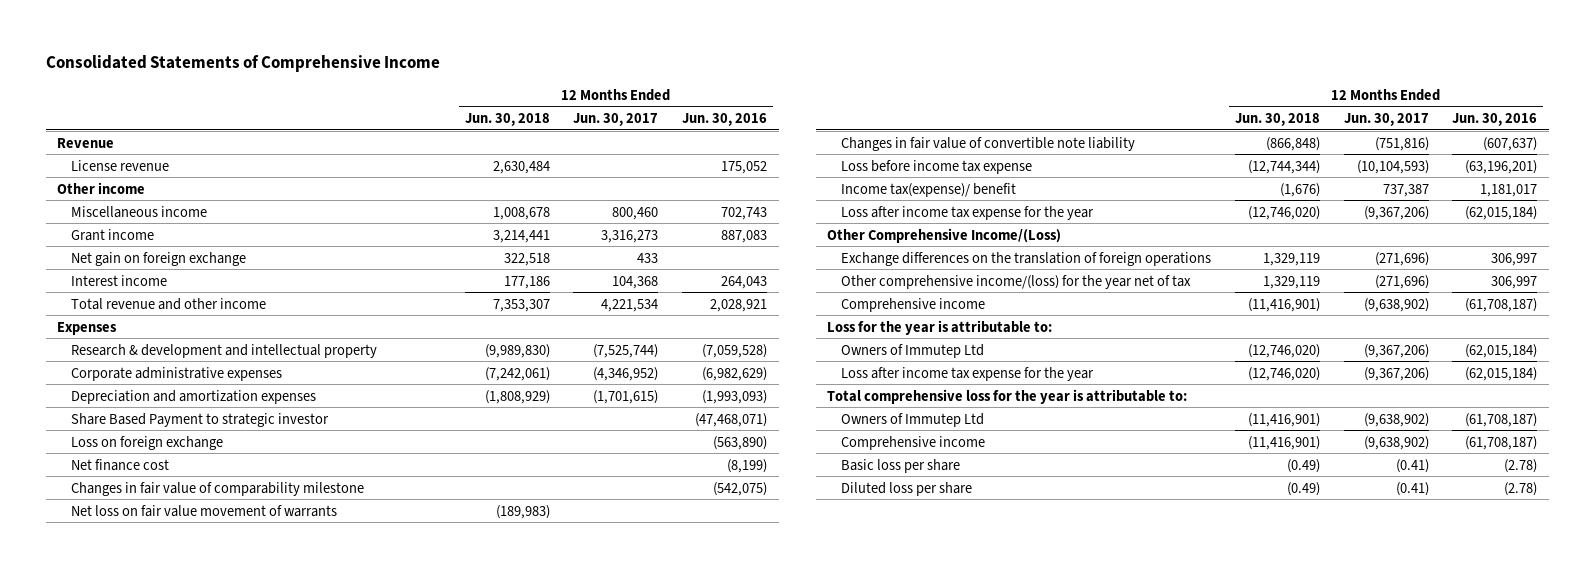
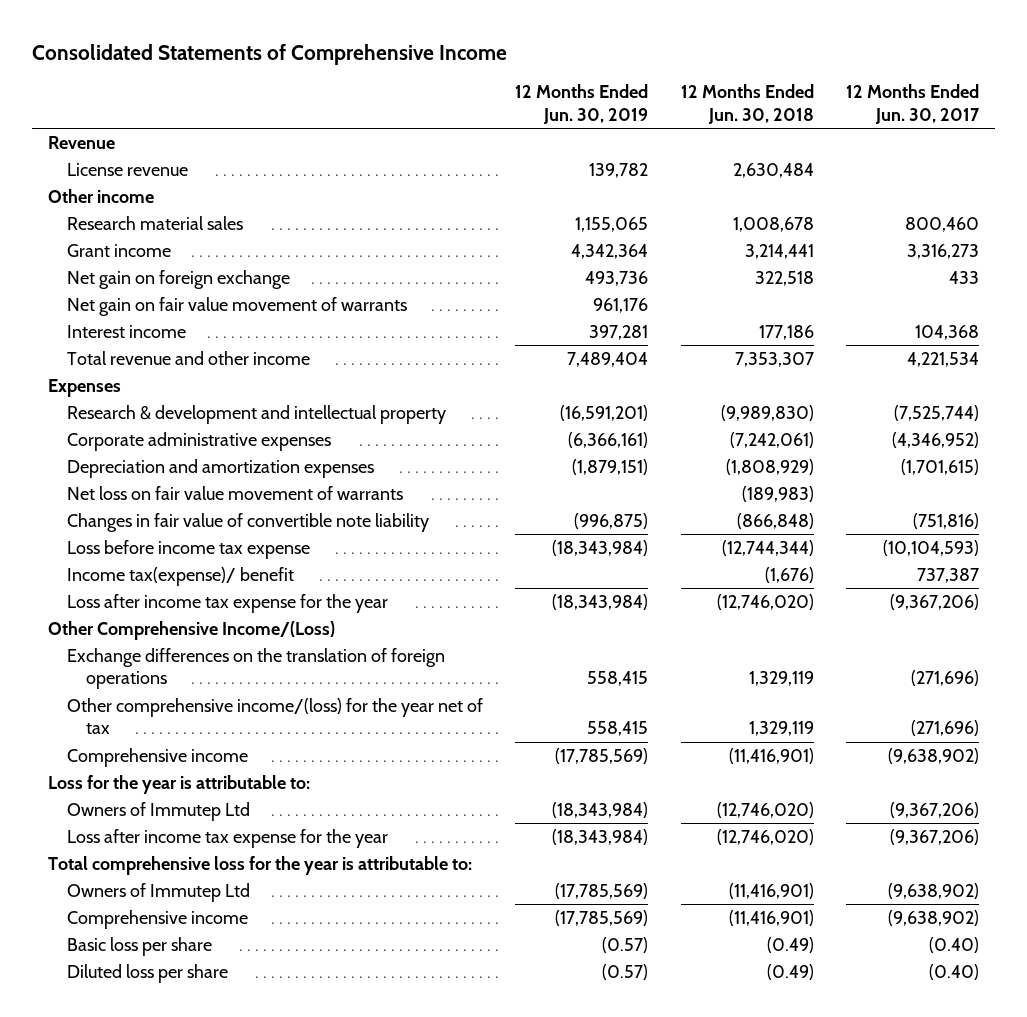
[682,112,768,126] Jun. 30, 2016 -> none
none -> [515,84,649,124] 12 Months Ended Jun. 30, 2019
[71,205,208,218] Miscellaneous income -> [67,215,244,230] Research material sales
none -> [67,296,408,316] Net gain on fair value movement of warrants
[71,412,330,427] Share Based Payment to strategic investor -> none
[71,435,224,450] Loss on foreign exchange -> none
[71,458,170,471] Net finance cost -> none
[71,481,365,496] Changes in fair value of comparability milestone -> none
[1395,458,1429,473] (0.41) -> [929,936,980,953] (0.40)
[1395,481,1429,496] (0.41) -> [929,963,980,980] (0.40)

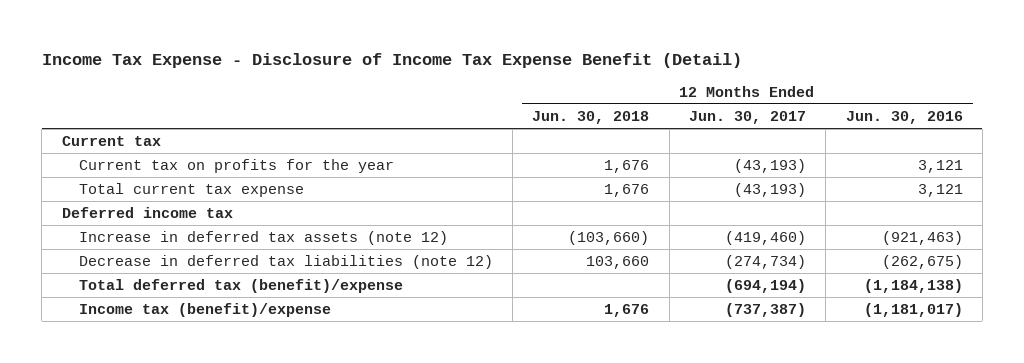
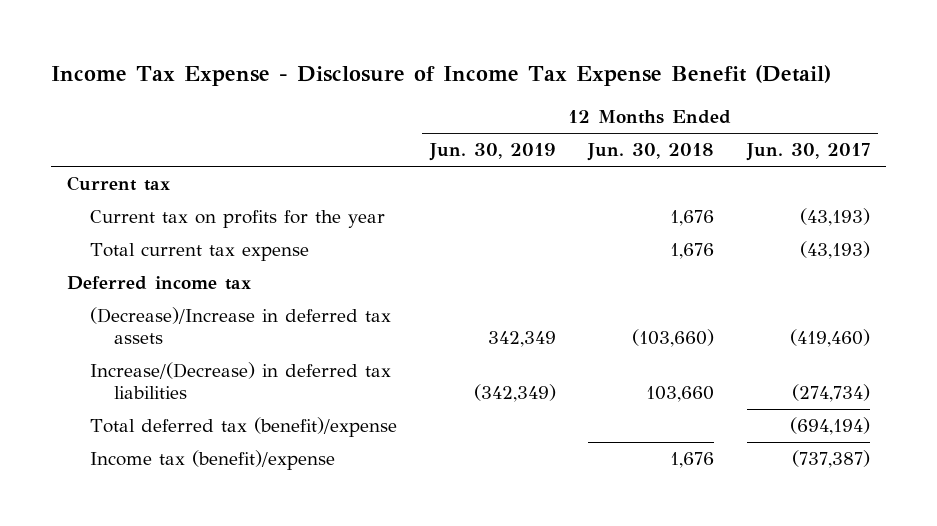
[845,110,963,124] Jun. 30, 2016 -> none
none -> [428,143,556,162] Jun. 30, 2019
[78,230,448,245] Increase in deferred tax assets (note 12) -> [90,307,392,345] (Decrease)/Increase in deferred tax assets
[78,254,493,269] Decrease in deferred tax liabilities (note 12) -> [90,362,392,400] Increase/(Decrease) in deferred tax liabilities

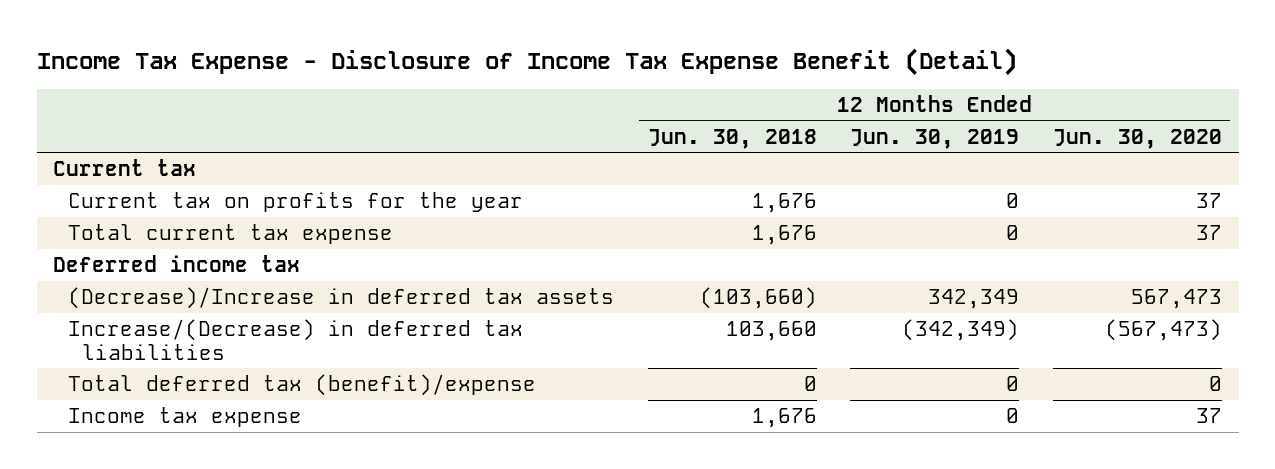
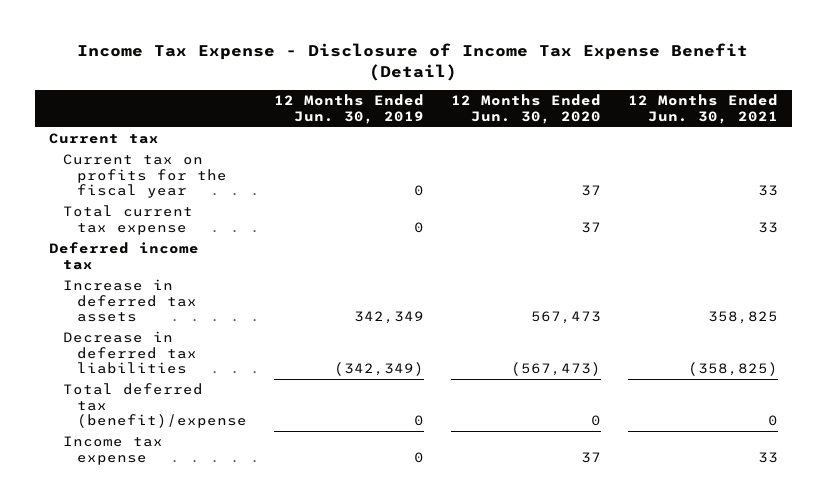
[647,128,817,149] Jun. 30, 2018 -> none
none -> [627,94,778,124] 12 Months Ended Jun. 30, 2021
[67,192,523,213] Current tax on profits for the year -> [62,154,227,199] Current tax on profits for the fiscal year
[67,287,614,310] (Decrease)/Increase in deferred tax assets -> [62,279,197,323] Increase in deferred tax assets
[67,319,523,360] Increase/(Decrease) in deferred tax liabilities -> [62,331,197,375] Decrease in deferred tax liabilities

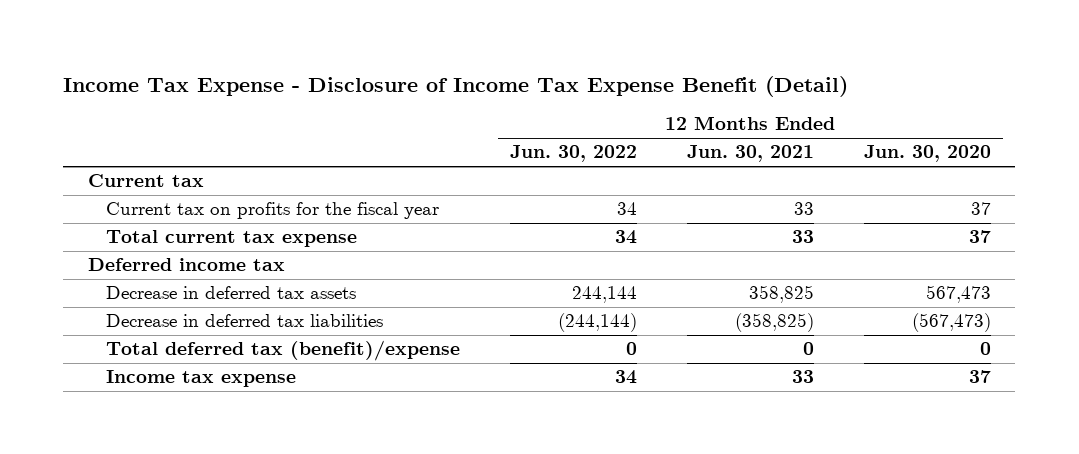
[273,94,424,124] 12 Months Ended Jun. 30, 2019 -> none
none -> [510,145,638,163] Jun. 30, 2022
[62,279,197,323] Increase in deferred tax assets -> [106,286,357,300] Decrease in deferred tax assets

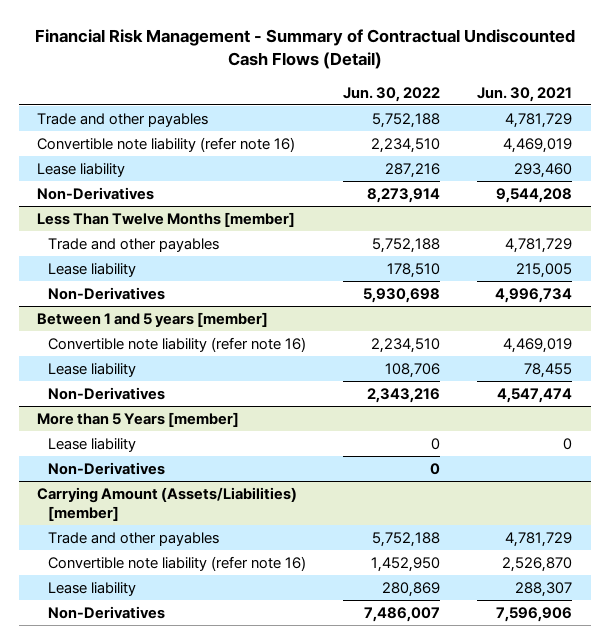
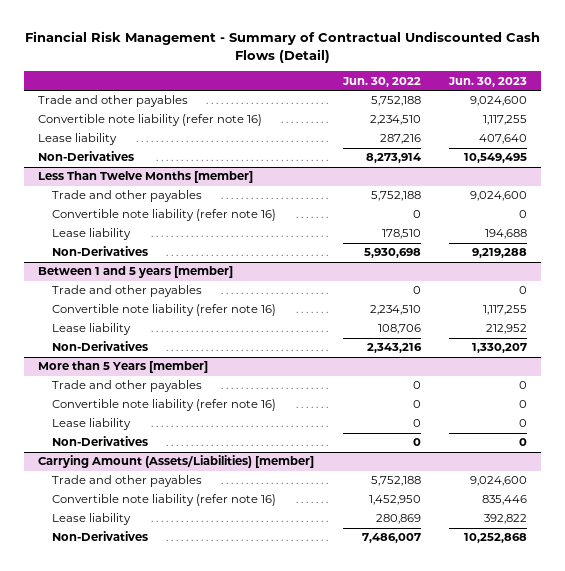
[477,86,573,102] Jun. 30, 2021 -> none
none -> [447,76,527,87] Jun. 30, 2023
none -> [51,209,276,222] Convertible note liability (refer note 16)
none -> [51,285,202,298] Trade and other payables
none -> [51,380,202,393] Trade and other payables
none -> [51,399,276,412] Convertible note liability (refer note 16)

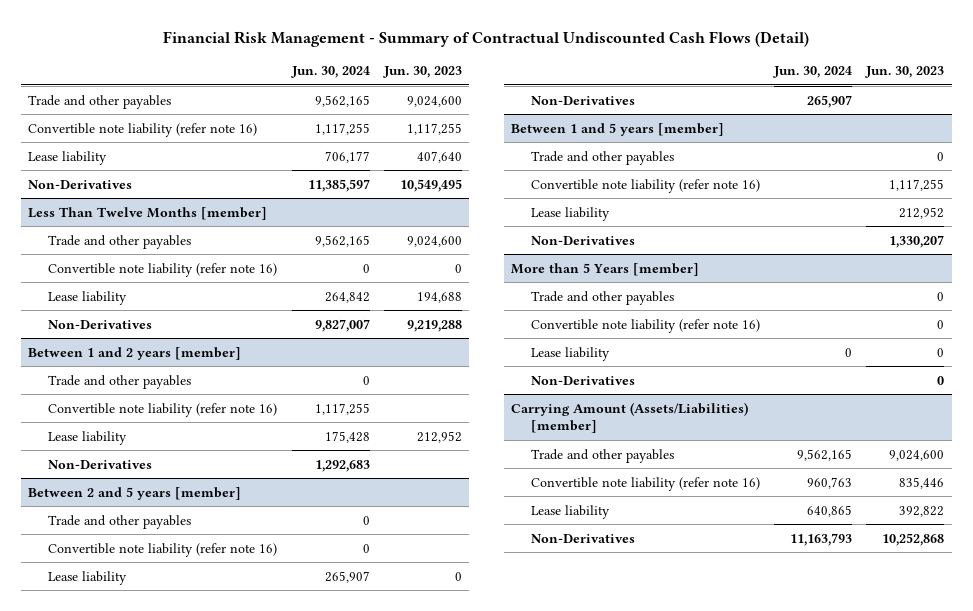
[341,76,421,87] Jun. 30, 2022 -> none
none -> [290,66,370,79] Jun. 30, 2024
none -> [28,346,242,360] Between 1 and 2 years [member]
none -> [48,374,192,389] Trade and other payables
none -> [48,402,278,417] Convertible note liability (refer note 16)
none -> [48,430,128,445] Lease liability
none -> [48,459,153,469] Non-Derivatives
none -> [28,486,242,500] Between 2 and 5 years [member]
none -> [48,514,192,529] Trade and other payables
none -> [48,542,278,557] Convertible note liability (refer note 16)
none -> [48,570,128,585] Lease liability
none -> [530,95,635,105] Non-Derivatives

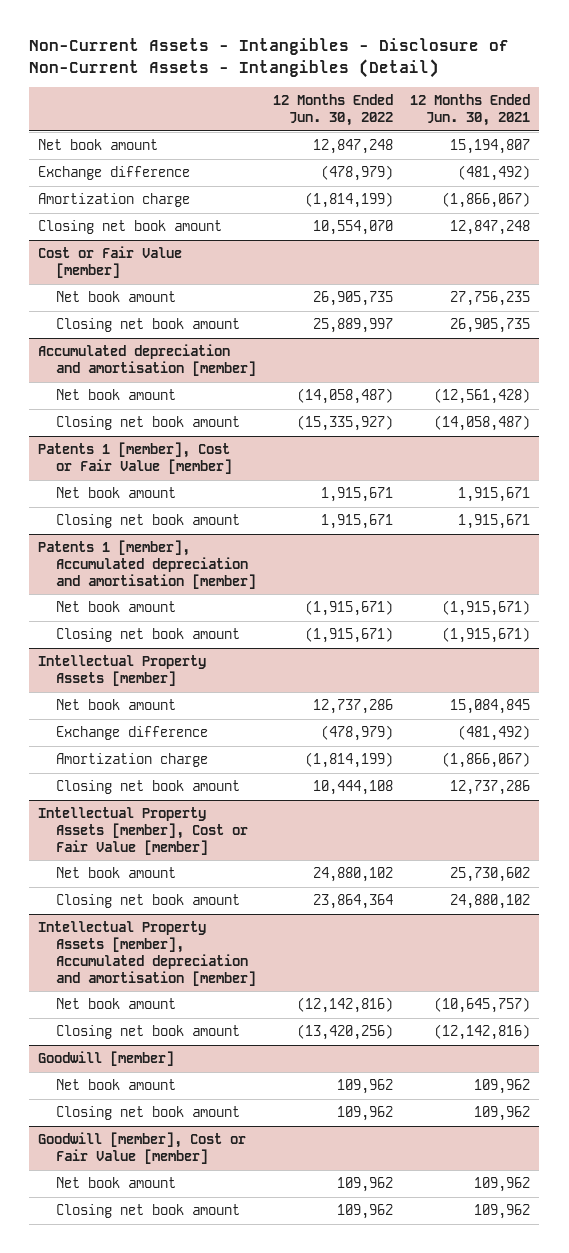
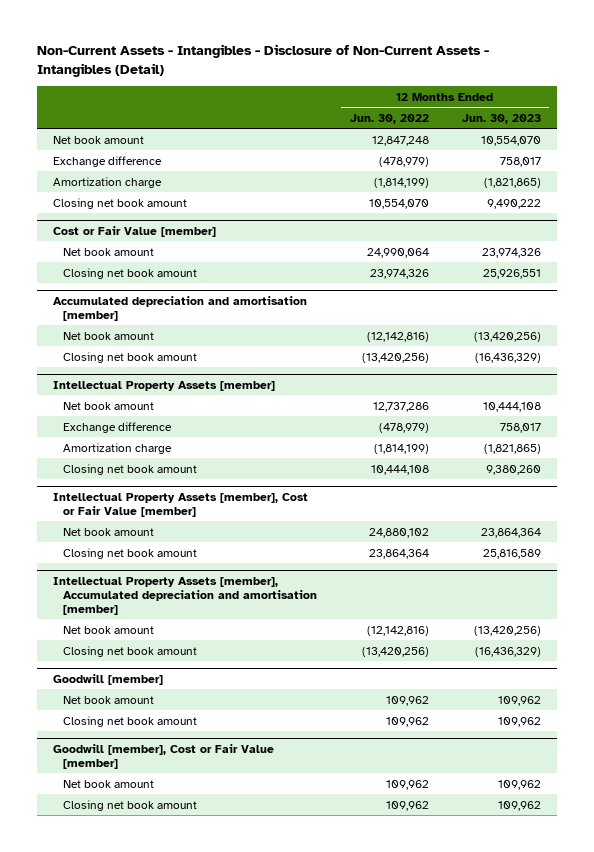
[410,94,531,127] 12 Months Ended Jun. 30, 2021 -> none
none -> [461,113,541,124] Jun. 30, 2023
[313,291,394,307] 26,905,735 -> [366,247,429,258] 24,990,064
[313,318,394,334] 25,889,997 -> [369,268,429,279] 23,974,326
[38,442,233,475] Patents 1 [member], Cost or Fair Value [member] -> none
[56,487,177,499] Net book amount -> none
[56,514,241,529] Closing net book amount -> none
[38,540,257,589] Patents 1 [member], Accumulated depreciation and amortisation [member] -> none
[56,601,177,613] Net book amount -> none
[56,628,241,643] Closing net book amount -> none
[297,388,394,405] (14,058,487) -> [366,331,429,342] (12,142,816)
[297,415,394,432] (15,335,927) -> [361,352,429,363] (13,420,256)

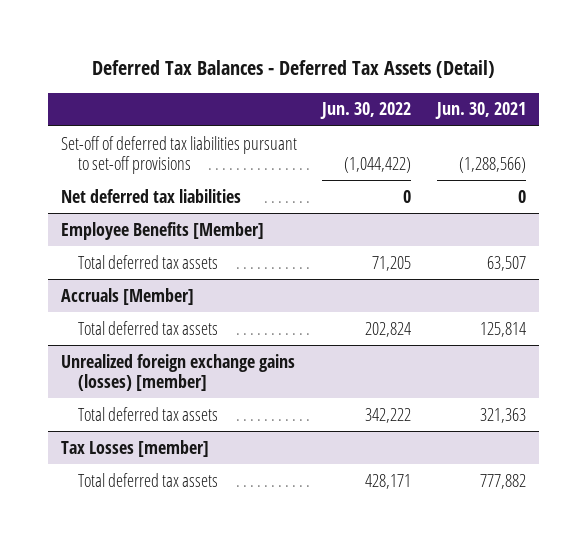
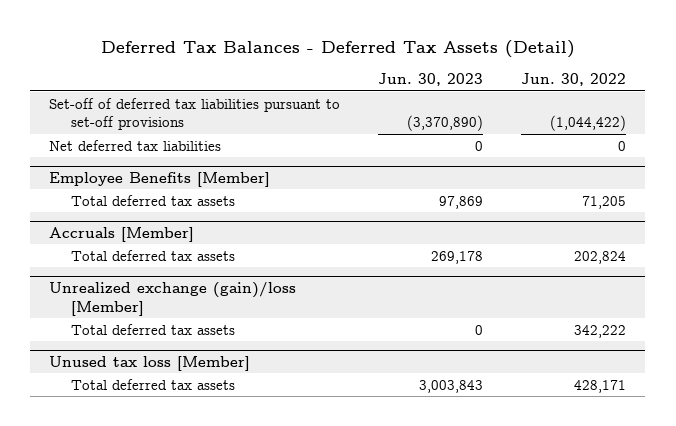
[434,102,526,120] Jun. 30, 2021 -> none
none -> [378,73,484,87] Jun. 30, 2023
[60,353,295,392] Unrealized foreign exchange gains (losses) [member] -> [49,281,297,316] Unrealized exchange (gain)/loss [Member]
[60,439,209,457] Tax Losses [member] -> [49,355,251,371] Unused tax loss [Member]

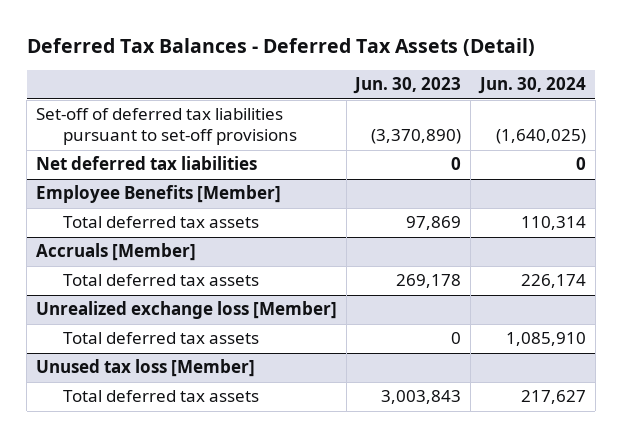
[521,73,627,87] Jun. 30, 2022 -> none
none -> [477,77,586,95] Jun. 30, 2024
[49,281,297,316] Unrealized exchange (gain)/loss [Member] -> [35,301,337,320] Unrealized exchange loss [Member]

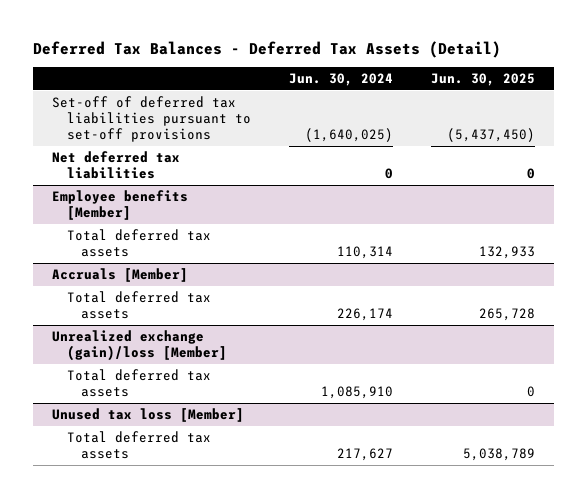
[353,77,462,95] Jun. 30, 2023 -> none
none -> [430,72,535,86] Jun. 30, 2025
[35,185,281,204] Employee Benefits [Member] -> [52,189,189,220] Employee benefits [Member]
[35,301,337,320] Unrealized exchange loss [Member] -> [52,329,227,361] Unrealized exchange (gain)/loss [Member]

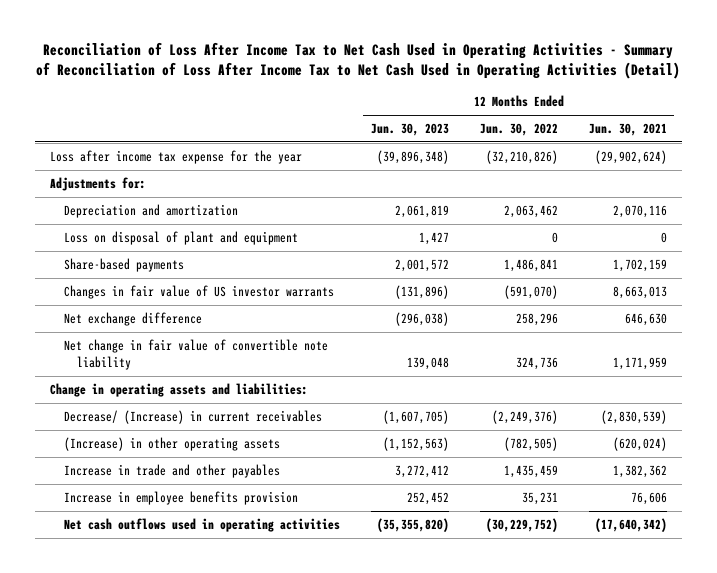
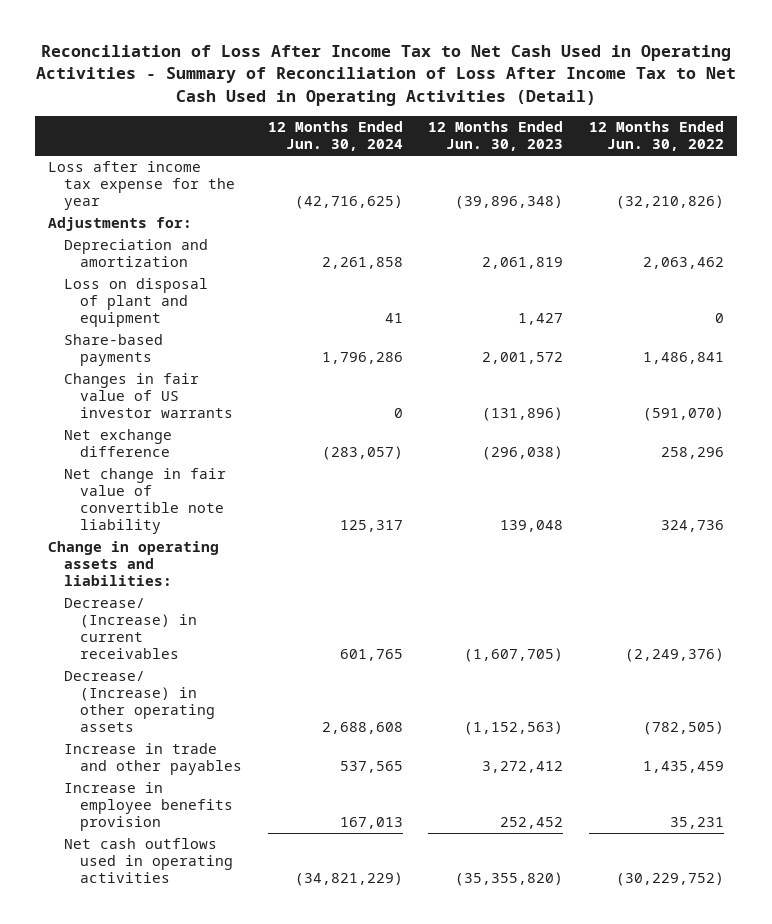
[588,123,667,137] Jun. 30, 2021 -> none
none -> [267,121,403,152] 12 Months Ended Jun. 30, 2024
[63,436,280,451] (Increase) in other operating assets -> [64,671,216,733] Decrease/ (Increase) in other operating assets

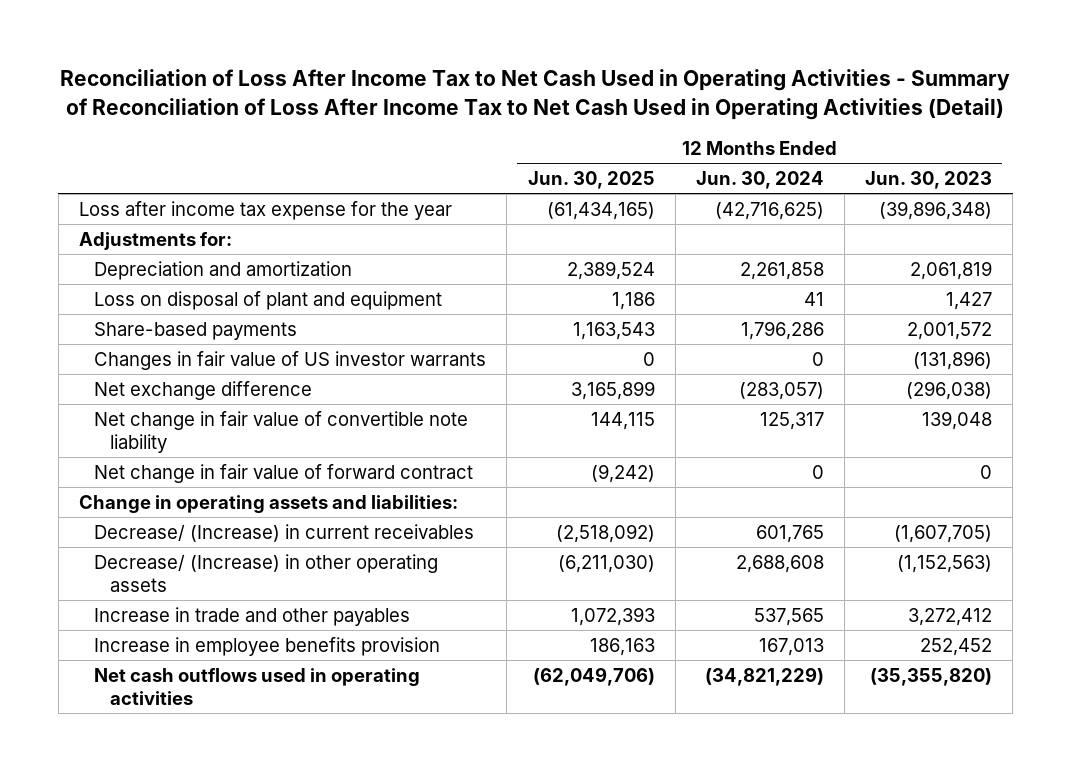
[588,121,724,152] 12 Months Ended Jun. 30, 2022 -> none
none -> [527,170,655,189] Jun. 30, 2025
none -> [94,463,474,483] Net change in fair value of forward contract

